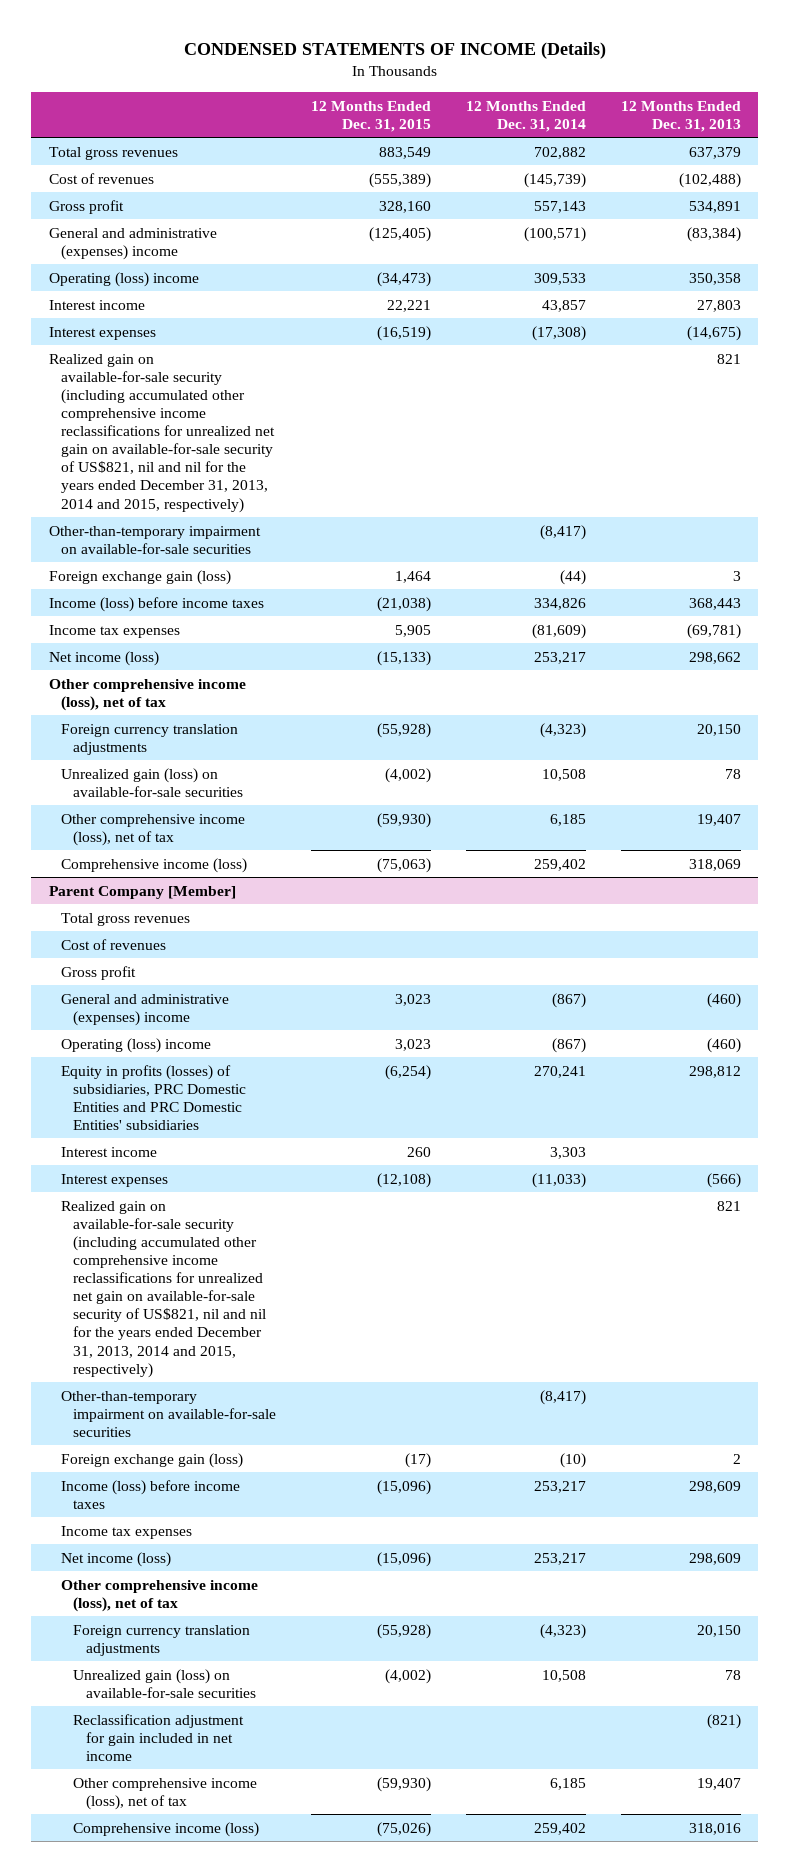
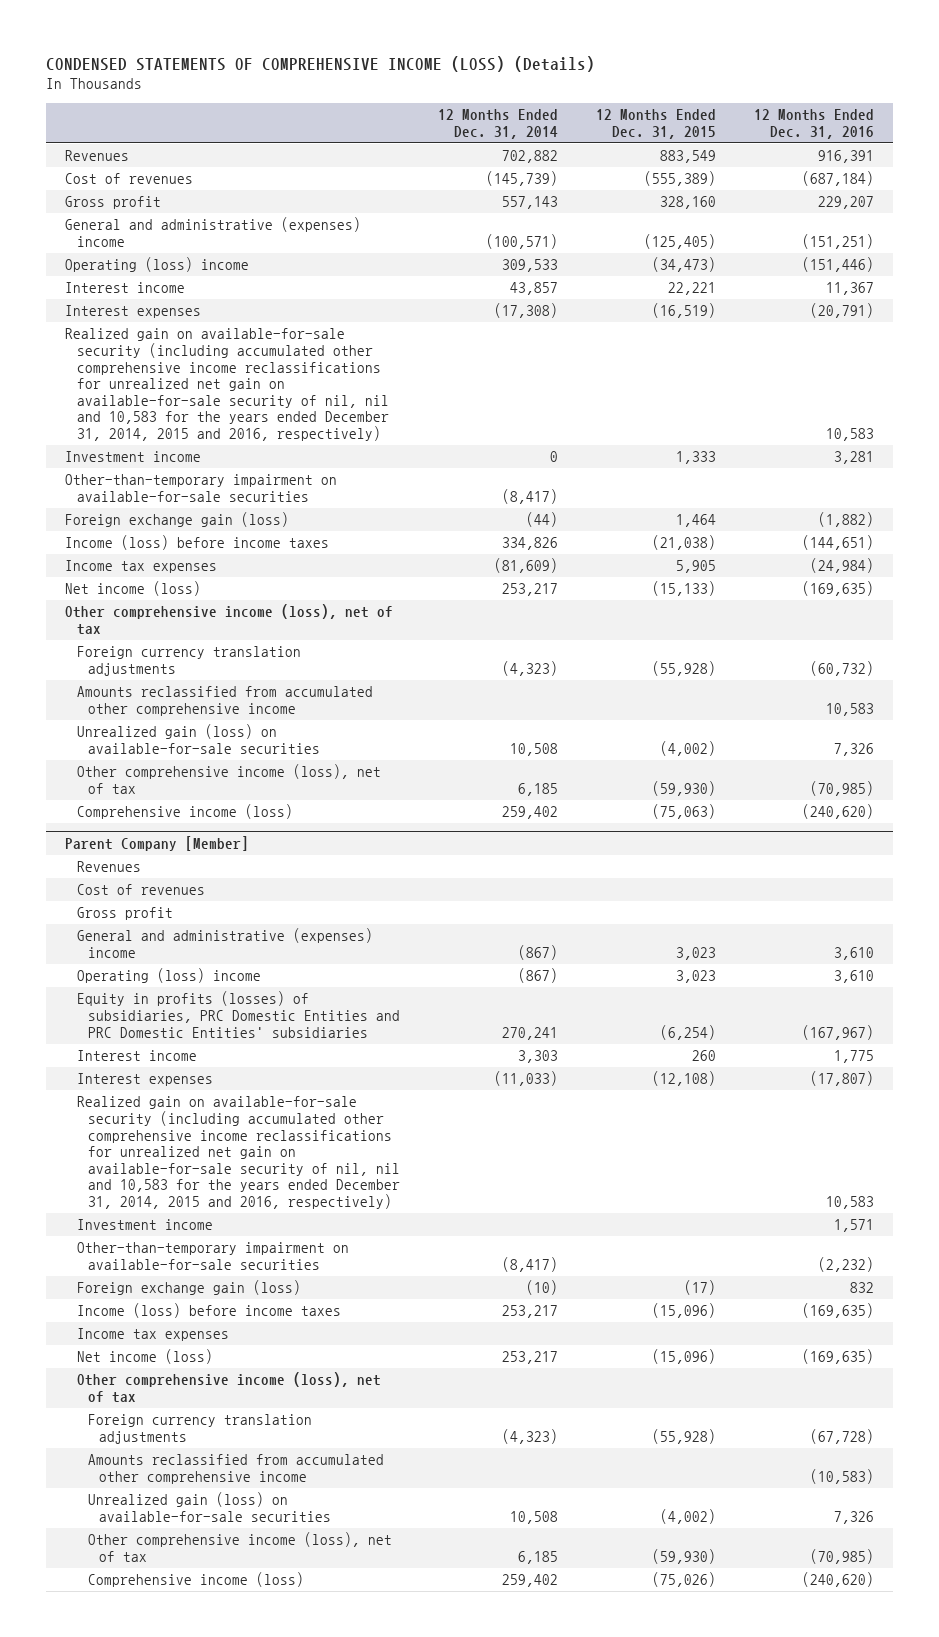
[183,42,606,60] CONDENSED STATEMENTS OF INCOME (Details) -> [46,55,596,72] CONDENSED STATEMENTS OF COMPREHENSIVE INCOME (LOSS) (Details)
[620,100,741,132] 12 Months Ended Dec. 31, 2013 -> none
none -> [753,109,874,139] 12 Months Ended Dec. 31, 2016
[48,146,178,160] Total gross revenues -> [65,150,130,162] Revenues
[48,353,275,513] Realized gain on available-for-sale security (including accumulated other comprehensive income reclassifications for unrealized net gain on available-for-sale security of US$821, nil and nil for the years ended December 31, 2013, 2014 and 2015, respectively) -> [65,328,389,442] Realized gain on available-for-sale security (including accumulated other comprehensive income reclassifications for unrealized net gain on available-for-sale security of nil, nil and 10,583 for the years ended December 31, 2014, 2015 and 2016, respectively)
none -> [65,451,202,463] Investment income
none -> [76,686,373,716] Amounts reclassified from accumulated other comprehensive income
[60,912,190,926] Total gross revenues -> [76,861,141,873] Revenues
[60,1200,267,1378] Realized gain on available-for-sale security (including accumulated other comprehensive income reclassifications for unrealized net gain on available-for-sale security of US$821, nil and nil for the years ended December 31, 2013, 2014 and 2015, respectively) -> [76,1096,400,1210] Realized gain on available-for-sale security (including accumulated other comprehensive income reclassifications for unrealized net gain on available-for-sale security of nil, nil and 10,583 for the years ended December 31, 2014, 2015 and 2016, respectively)
none -> [76,1219,213,1231] Investment income
none -> [87,1454,384,1484] Amounts reclassified from accumulated other comprehensive income
[73,1713,245,1761] Reclassification adjustment for gain included in net income -> none

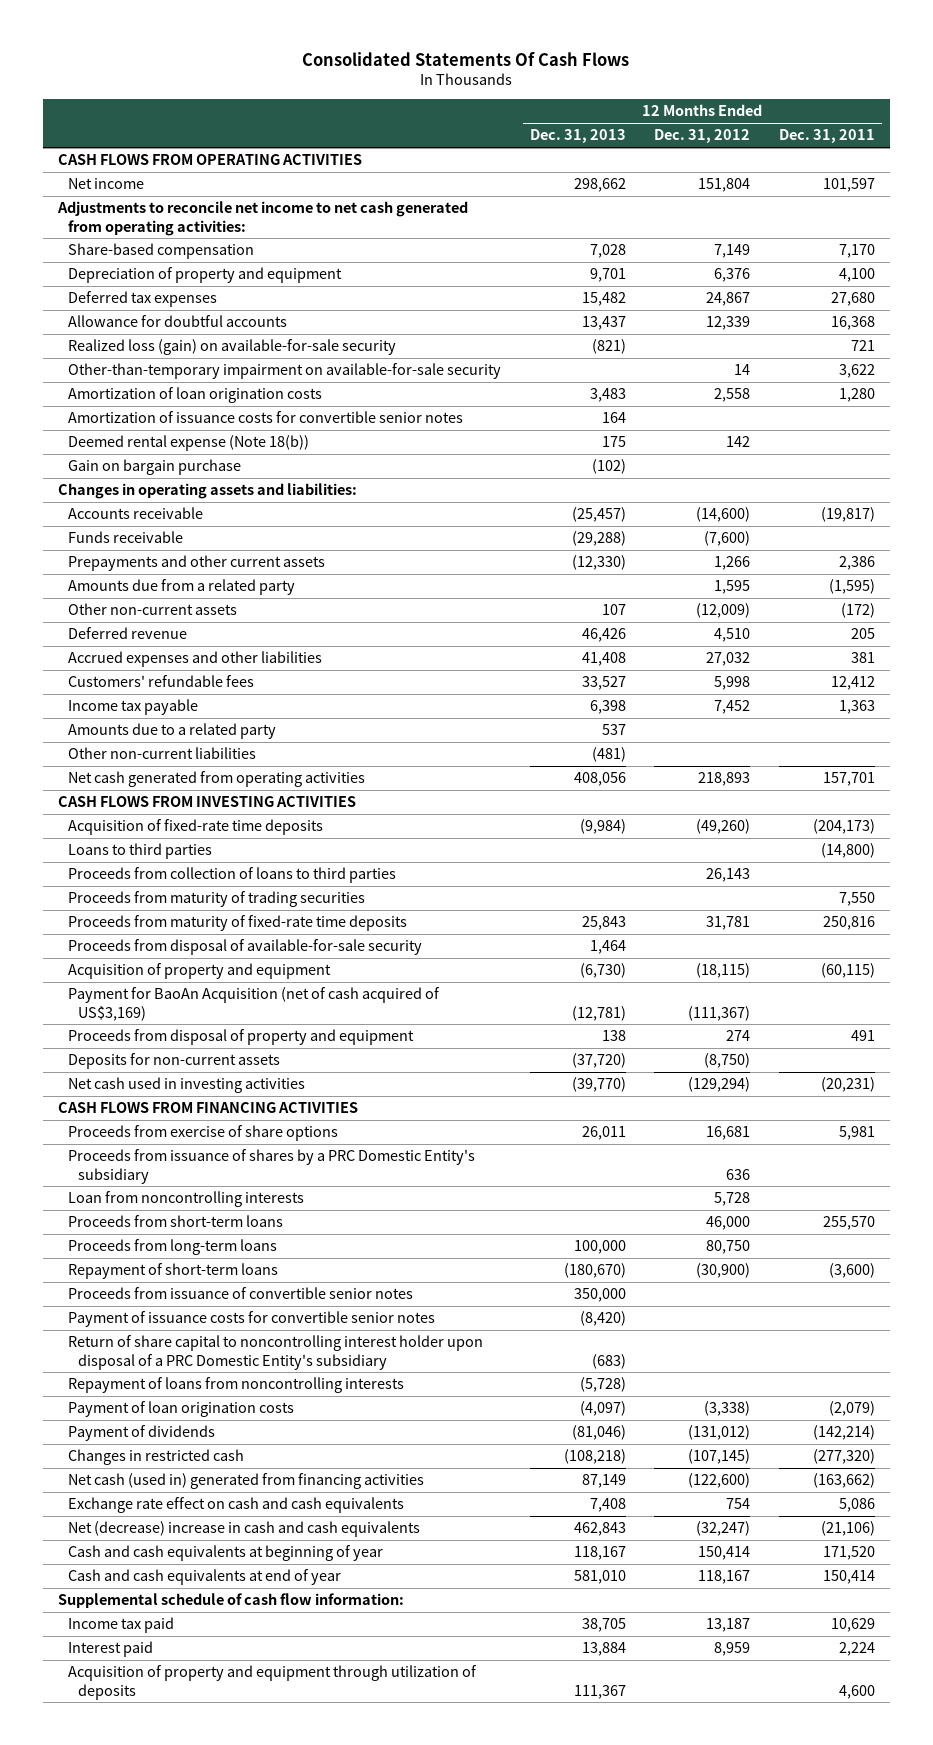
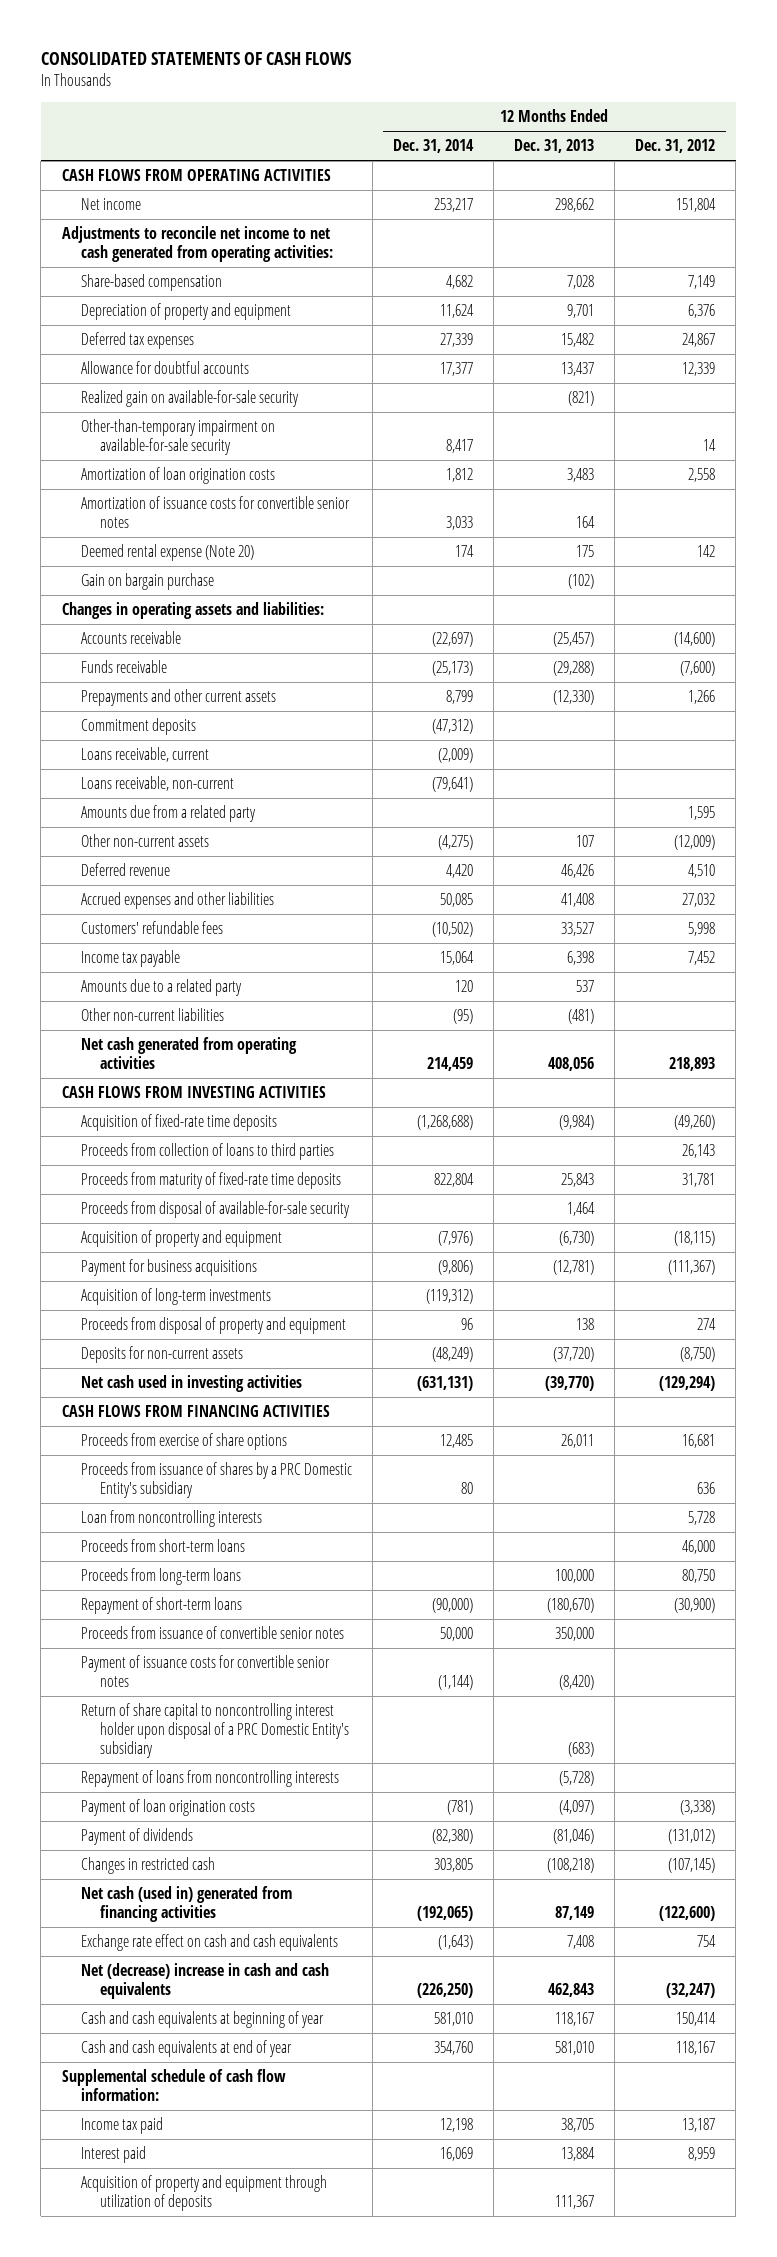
[302,51,630,66] Consolidated Statements Of Cash Flows -> [40,52,351,66] CONSOLIDATED STATEMENTS OF CASH FLOWS
[779,129,876,144] Dec. 31, 2011 -> none
none -> [392,139,474,154] Dec. 31, 2014
[67,339,396,356] Realized loss (gain) on available-for-sale security -> [80,390,299,408] Realized gain on available-for-sale security
[67,435,309,452] Deemed rental expense (Note 18(b)) -> [80,544,254,562] Deemed rental expense (Note 20)
none -> [80,718,196,736] Commitment deposits
none -> [80,747,209,763] Loans receivable, current
none -> [80,776,234,792] Loans receivable, non-current
[67,843,212,860] Loans to third parties -> none
[67,891,365,908] Proceeds from maturity of trading securities -> none
[67,987,440,1021] Payment for BaoAn Acquisition (net of cash acquired of US$3,169) -> [80,1259,257,1277] Payment for business acquisitions
none -> [80,1288,271,1306] Acquisition of long-term investments

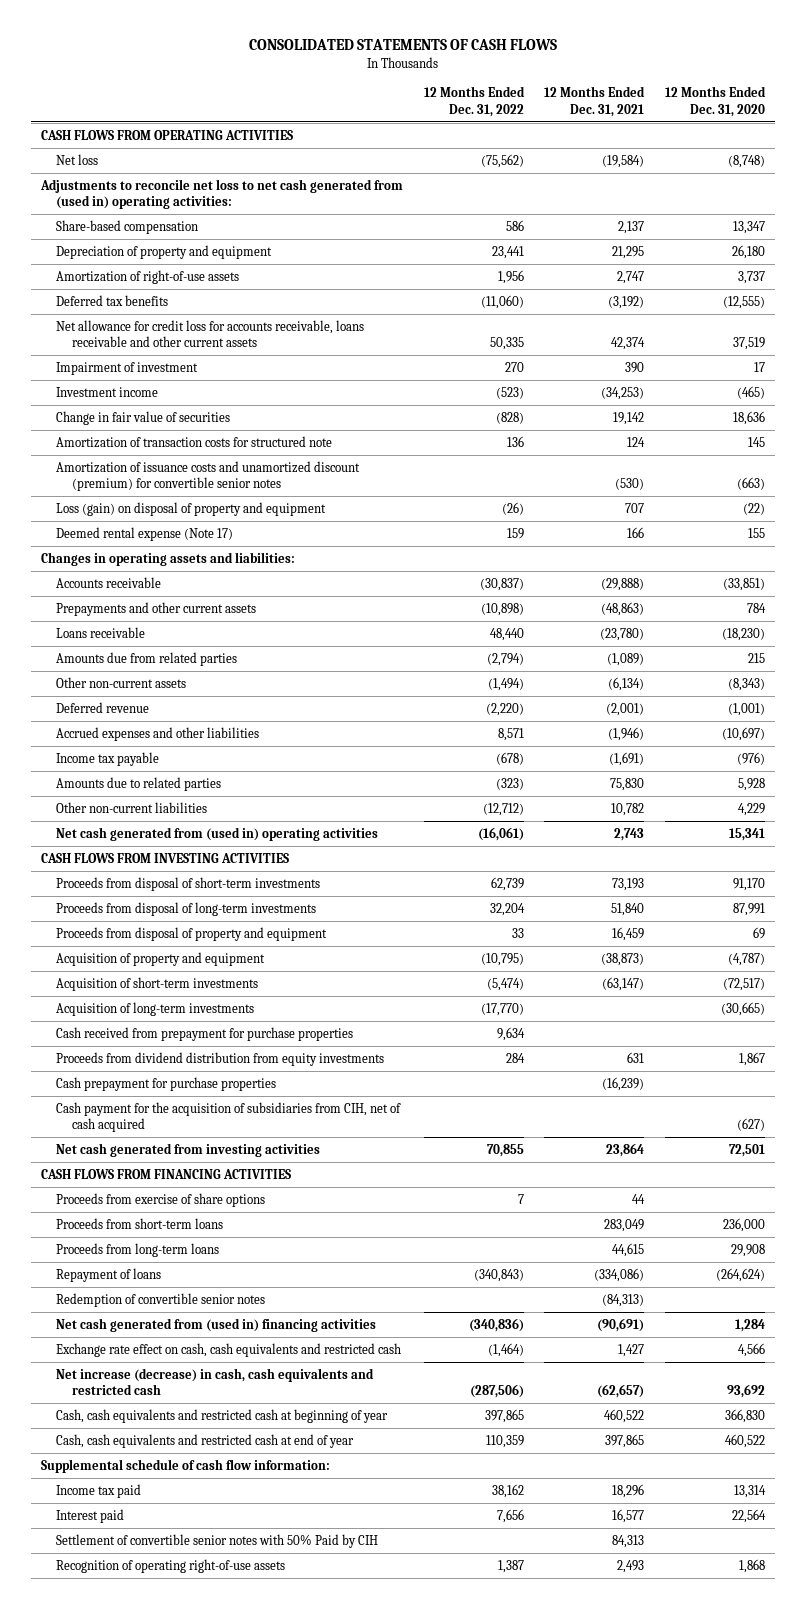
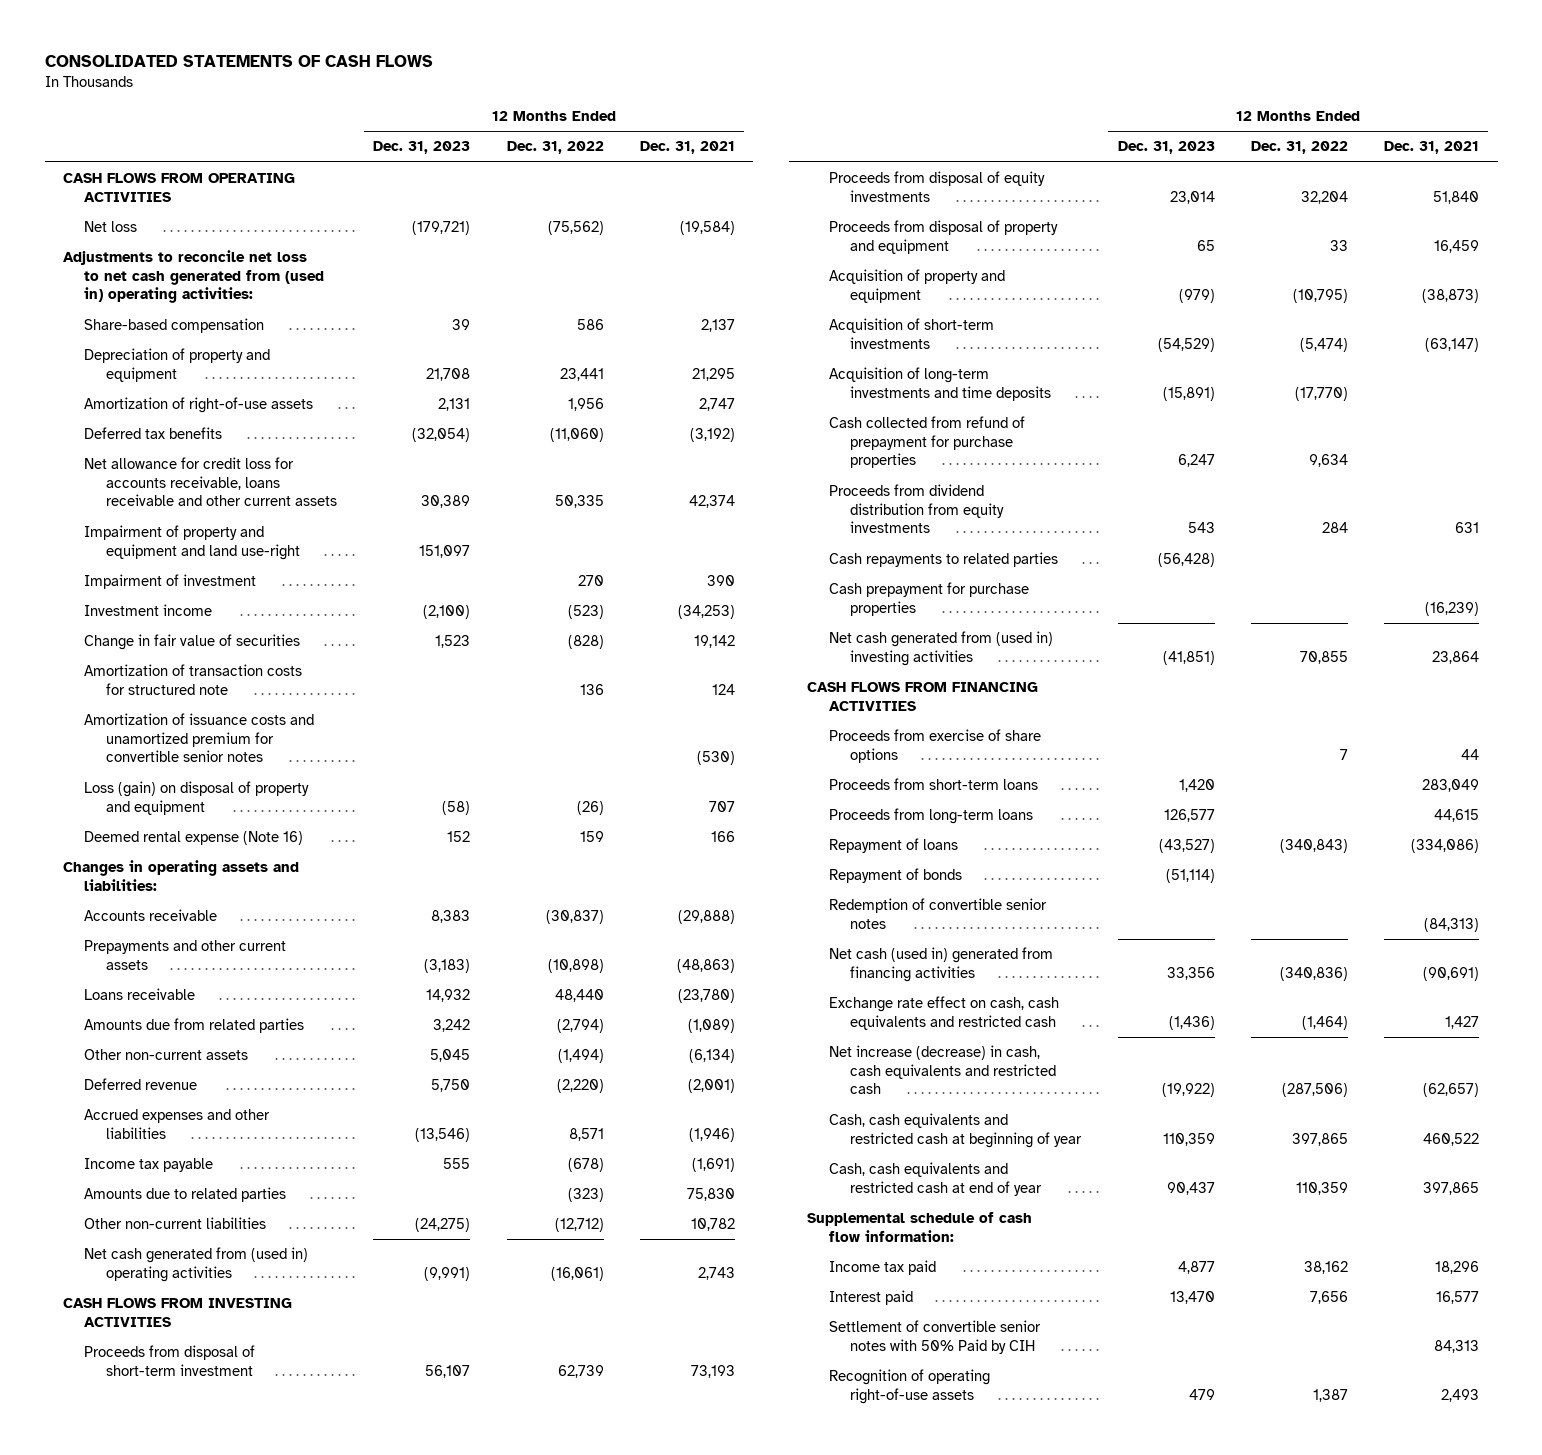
[664,86,766,117] 12 Months Ended Dec. 31, 2020 -> none
none -> [373,141,471,155] Dec. 31, 2023
none -> [84,525,300,560] Impairment of property and equipment and land use-right
[56,460,361,492] Amortization of issuance costs and unamortized discount (premium) for convertible senior notes -> [84,713,315,763] Amortization of issuance costs and unamortized premium for convertible senior notes
[56,526,234,541] Deemed rental expense (Note 17) -> [84,831,304,846] Deemed rental expense (Note 16)
[56,876,321,891] Proceeds from disposal of short-term investments -> [84,1345,256,1376] Proceeds from disposal of short-term investment
[56,901,317,916] Proceeds from disposal of long-term investments -> [828,171,1045,202] Proceeds from disposal of equity investments
[56,1001,255,1016] Acquisition of long-term investments -> [828,367,1052,401] Acquisition of long-term investments and time deposits
[56,1026,354,1041] Cash received from prepayment for purchase properties -> [828,416,1025,469] Cash collected from refund of prepayment for purchase properties
none -> [828,552,1058,568] Cash repayments to related parties
[56,1101,402,1133] Cash payment for the acquisition of subsidiaries from CIH, net of cash acquired -> none
[56,1142,321,1157] Net cash generated from investing activities -> [828,631,1053,666] Net cash generated from (used in) investing activities
none -> [828,868,962,884] Repayment of bonds
[56,1317,377,1332] Net cash generated from (used in) financing activities -> [828,947,1053,982] Net cash (used in) generated from financing activities

